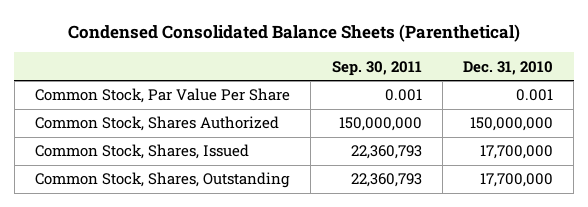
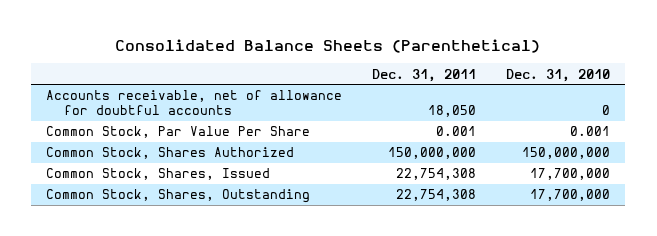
[68,23,521,42] Condensed Consolidated Balance Sheets (Parenthetical) -> [115,38,541,53] Consolidated Balance Sheets (Parenthetical)
[331,60,422,76] Sep. 30, 2011 -> none
none -> [372,68,477,82] Dec. 31, 2011
none -> [46,90,343,115] Accounts receivable, net of allowance for doubtful accounts

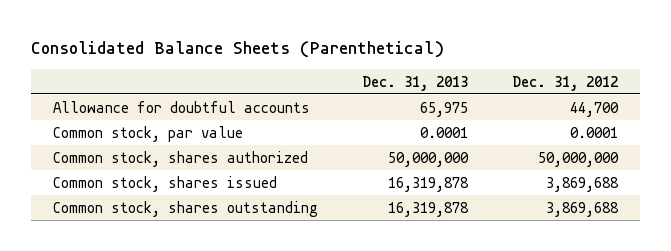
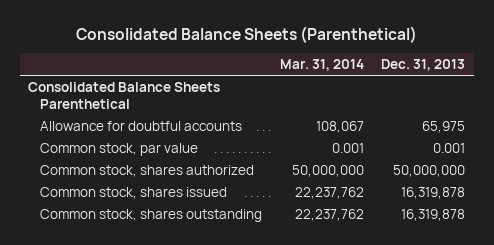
[511,75,618,91] Dec. 31, 2012 -> none
none -> [279,59,364,72] Mar. 31, 2014
none -> [28,81,221,109] Consolidated Balance Sheets Parenthetical
[419,126,468,138] 0.0001 -> [433,142,466,153] 0.001

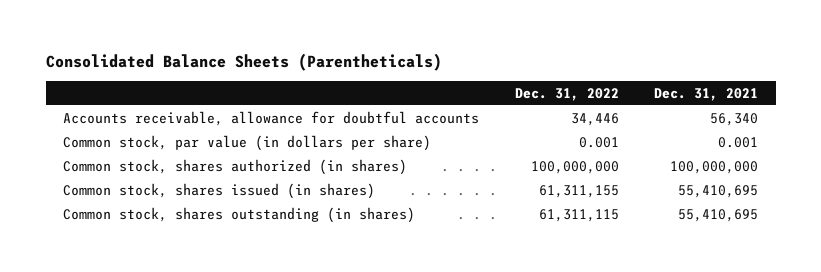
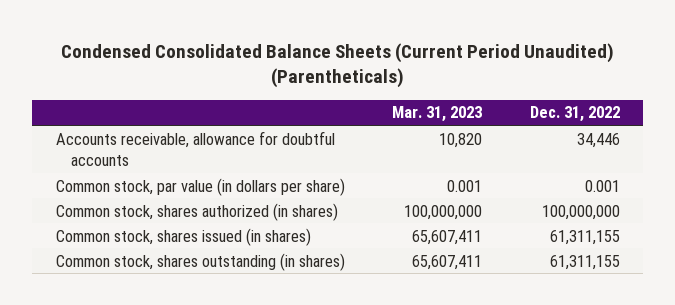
[45,53,442,72] Consolidated Balance Sheets (Parentheticals) -> [60,42,614,89] Condensed Consolidated Balance Sheets (Current Period Unaudited) (Parentheticals)
[653,87,758,101] Dec. 31, 2021 -> none
none -> [392,106,483,123] Mar. 31, 2023
[538,208,619,222] 61,311,115 -> [549,254,620,270] 61,311,155

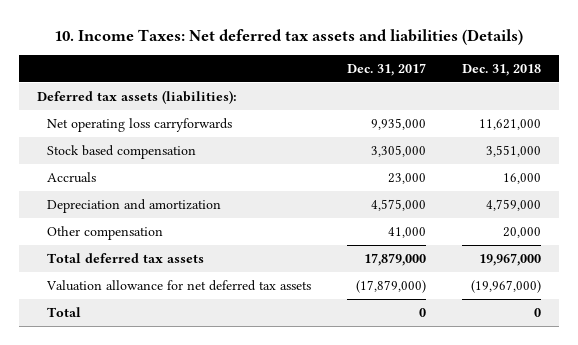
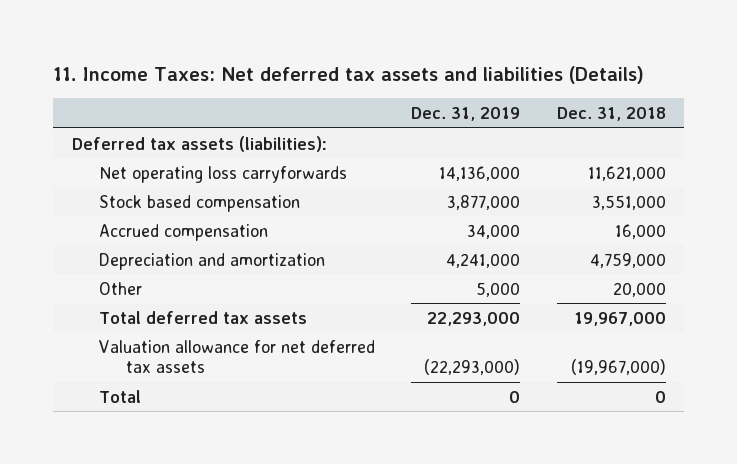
[53,28,523,45] 10. Income Taxes: Net deferred tax assets and liabilities (Details) -> [53,65,645,84] 11. Income Taxes: Net deferred tax assets and liabilities (Details)
[347,63,427,77] Dec. 31, 2017 -> none
none -> [411,106,521,121] Dec. 31, 2019
[47,172,97,184] Accruals -> [99,223,269,241] Accrued compensation
[47,226,164,241] Other compensation -> [99,281,143,295] Other

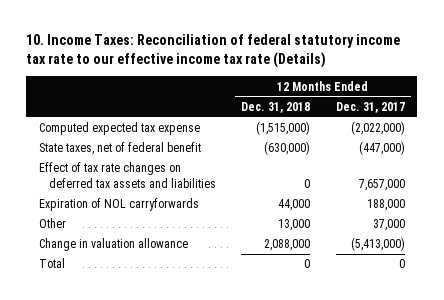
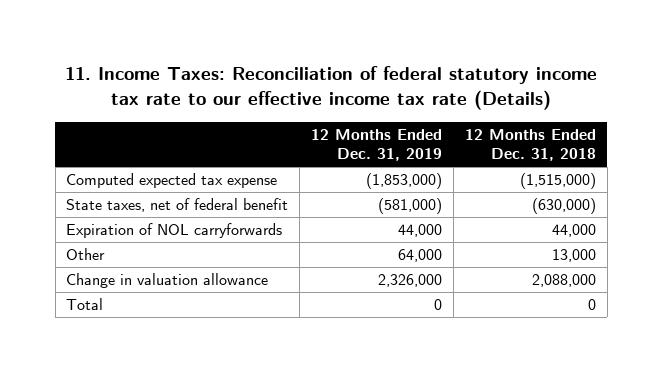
[26,34,401,68] 10. Income Taxes: Reconciliation of federal statutory income tax rate to our effective income tax rate (Details) -> [65,66,598,111] 11. Income Taxes: Reconciliation of federal statutory income tax rate to our effective income tax rate (Details)
[335,101,405,113] Dec. 31, 2017 -> none
none -> [311,129,443,162] 12 Months Ended Dec. 31, 2019
[38,162,216,189] Effect of tax rate changes on deferred tax assets and liabilities -> none

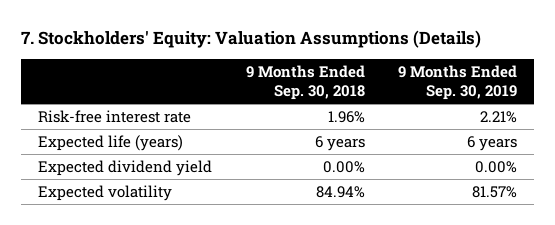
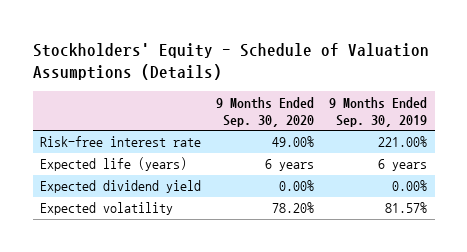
[21,30,482,49] 7. Stockholders' Equity: Valuation Assumptions (Details) -> [32,42,429,81] Stockholders' Equity - Schedule of Valuation Assumptions (Details)
[245,64,365,100] 9 Months Ended Sep. 30, 2018 -> none
none -> [216,96,315,127] 9 Months Ended Sep. 30, 2020
[480,110,518,123] 2.21% -> [378,136,428,148] 221.00%

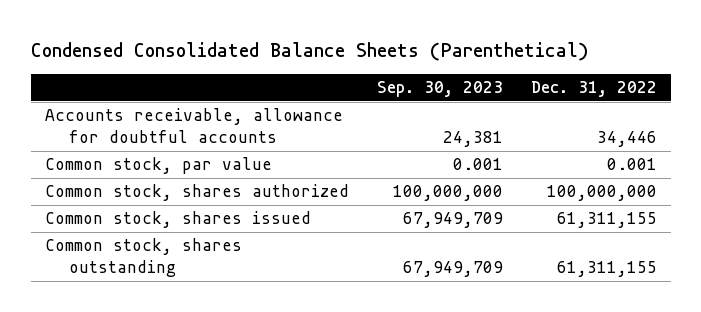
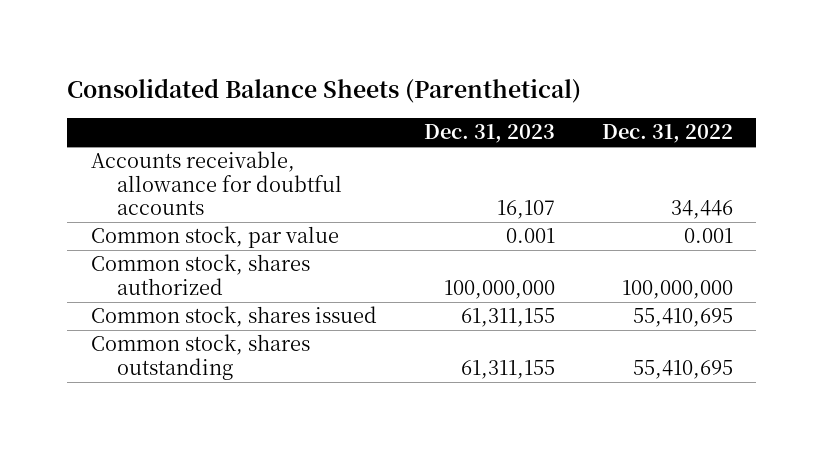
[30,41,589,61] Condensed Consolidated Balance Sheets (Parenthetical) -> [67,77,582,103] Consolidated Balance Sheets (Parenthetical)
[376,81,503,98] Sep. 30, 2023 -> none
none -> [423,124,555,144] Dec. 31, 2023
[556,212,657,229] 61,311,155 -> [632,308,733,328] 55,410,695
[556,261,657,278] 61,311,155 -> [632,359,733,379] 55,410,695

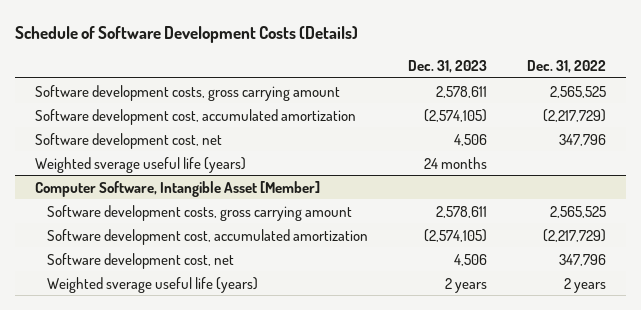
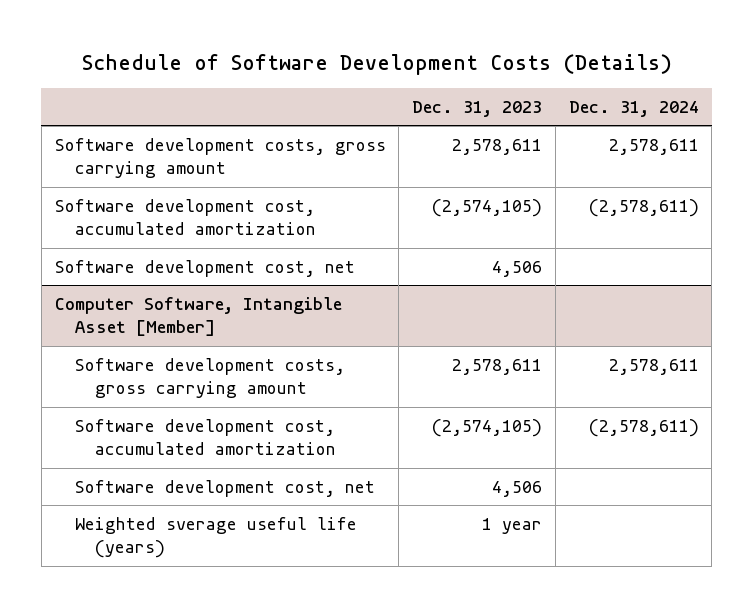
[526,60,606,74] Dec. 31, 2022 -> none
none -> [568,100,699,117] Dec. 31, 2024
[35,156,247,173] Weighted sverage useful life (years) -> none
[444,277,487,293] 2 years -> [482,517,543,534] 1 year

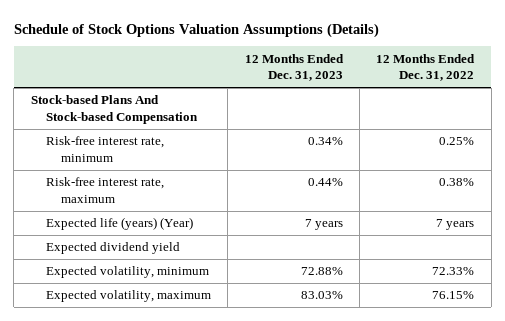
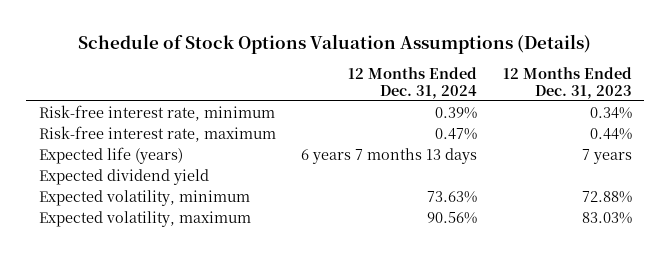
[376,53,476,82] 12 Months Ended Dec. 31, 2022 -> none
none -> [348,66,478,99] 12 Months Ended Dec. 31, 2024
[30,95,198,124] Stock-based Plans And Stock-based Compensation -> none
[45,217,193,231] Expected life (years) (Year) -> [38,146,183,164] Expected life (years)

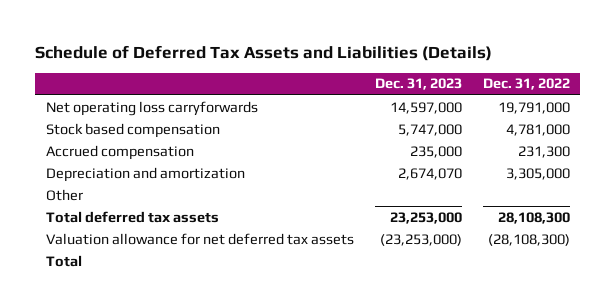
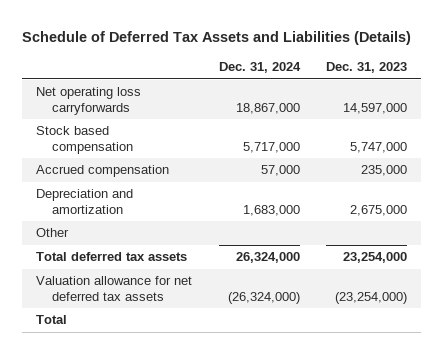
[482,78,570,91] Dec. 31, 2022 -> none
none -> [218,62,301,74] Dec. 31, 2024
[397,167,462,180] 2,674,070 -> [350,204,408,216] 2,675,000
[389,211,462,224] 23,253,000 -> [343,252,408,264] 23,254,000
[379,233,462,246] (23,253,000) -> [335,291,408,304] (23,254,000)

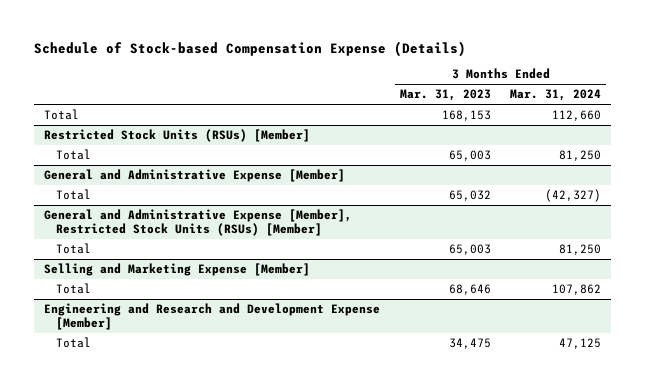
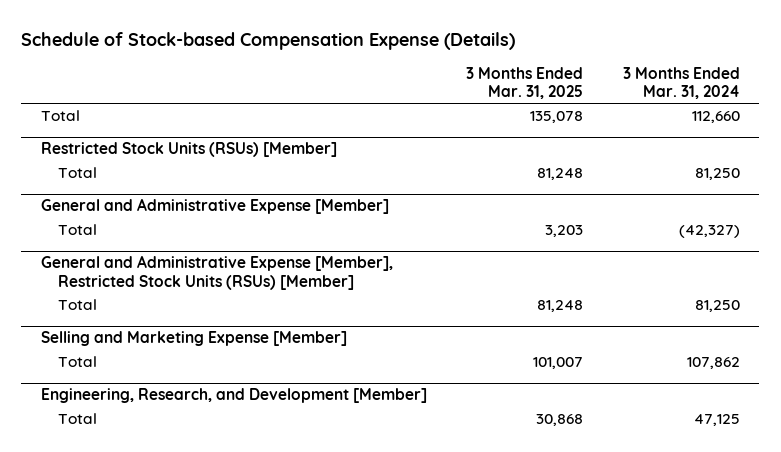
[399,89,491,102] Mar. 31, 2023 -> none
none -> [466,66,584,99] 3 Months Ended Mar. 31, 2025
[44,303,381,331] Engineering and Research and Development Expense [Member] -> [41,388,428,404] Engineering, Research, and Development [Member]

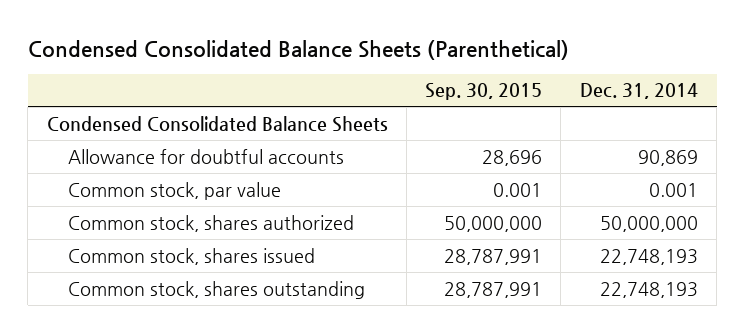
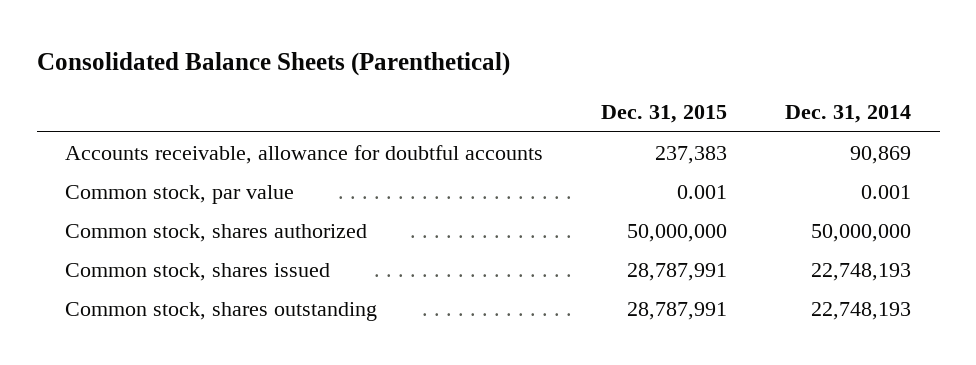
[27,39,569,60] Condensed Consolidated Balance Sheets (Parenthetical) -> [36,52,510,77] Consolidated Balance Sheets (Parenthetical)
[425,83,543,101] Sep. 30, 2015 -> none
none -> [601,104,728,123] Dec. 31, 2015
[46,115,388,132] Condensed Consolidated Balance Sheets -> none
[67,148,344,164] Allowance for doubtful accounts -> [65,144,544,164] Accounts receivable, allowance for doubtful accounts

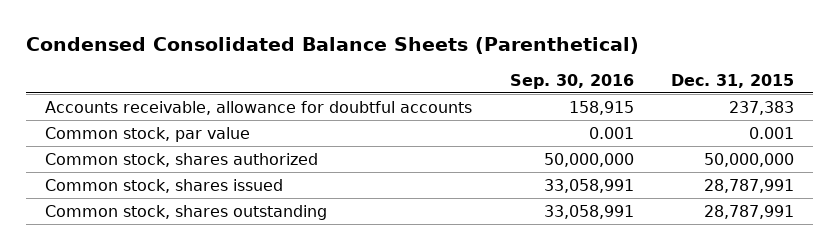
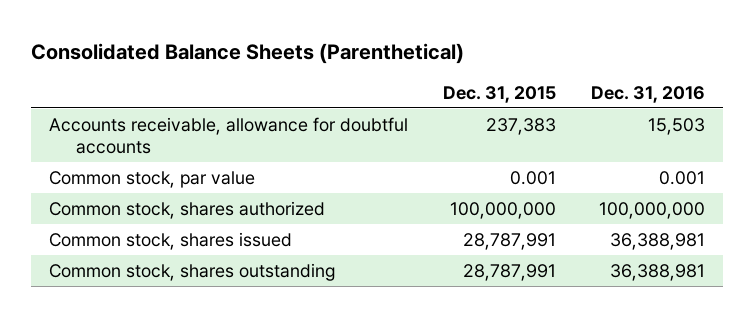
[25,36,639,54] Condensed Consolidated Balance Sheets (Parenthetical) -> [30,42,464,64] Consolidated Balance Sheets (Parenthetical)
[509,73,634,89] Sep. 30, 2016 -> none
none -> [590,85,705,103] Dec. 31, 2016
[704,152,795,167] 50,000,000 -> [449,201,556,219] 100,000,000

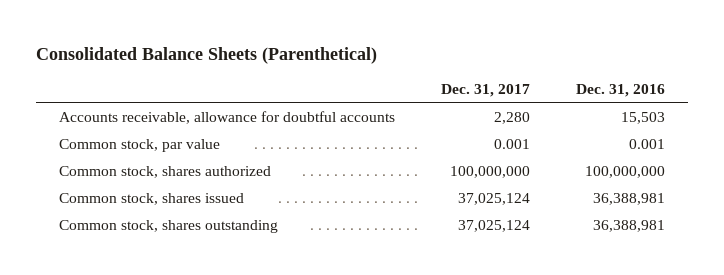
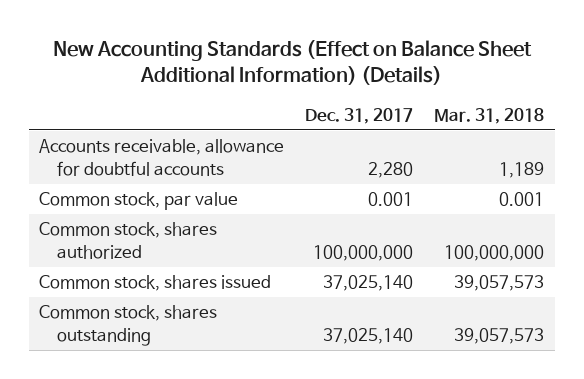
[36,47,378,65] Consolidated Balance Sheets (Parenthetical) -> [52,39,532,86] New Accounting Standards (Effect on Balance Sheet Additional Information) (Details)
[576,84,666,98] Dec. 31, 2016 -> none
none -> [434,107,545,124] Mar. 31, 2018
[458,193,531,206] 37,025,124 -> [323,275,414,292] 37,025,140
[458,220,531,233] 37,025,124 -> [323,327,414,344] 37,025,140

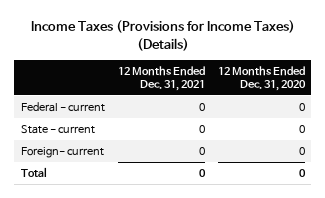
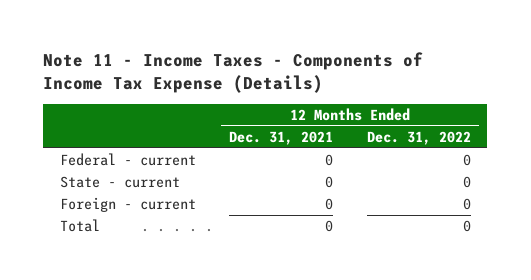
[30,20,295,51] Income Taxes (Provisions for Income Taxes) (Details) -> [43,52,424,93] Note 11 - Income Taxes - Components of Income Tax Expense (Details)
[217,65,306,91] 12 Months Ended Dec. 31, 2020 -> none
none -> [366,130,471,145] Dec. 31, 2022
[20,146,104,158] Foreign- current -> [60,197,197,213] Foreign - current

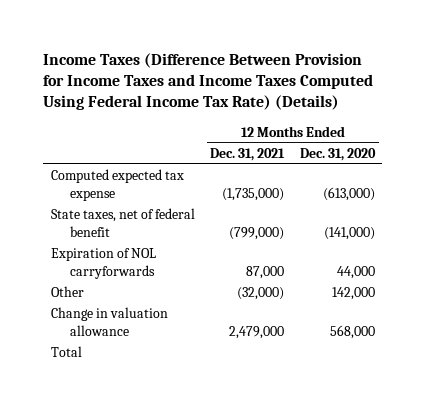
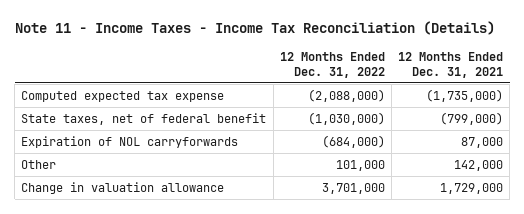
[43,52,374,111] Income Taxes (Difference Between Provision for Income Taxes and Income Taxes Computed Using Federal Income Tax Rate) (Details) -> [14,21,495,36] Note 11 - Income Taxes - Income Tax Reconciliation (Details)
[299,147,376,161] Dec. 31, 2020 -> none
none -> [279,51,385,78] 12 Months Ended Dec. 31, 2022
[51,346,83,358] Total -> none
[237,287,285,301] (32,000) -> [453,159,503,171] 142,000
[229,326,285,340] 2,479,000 -> [439,182,503,194] 1,729,000

